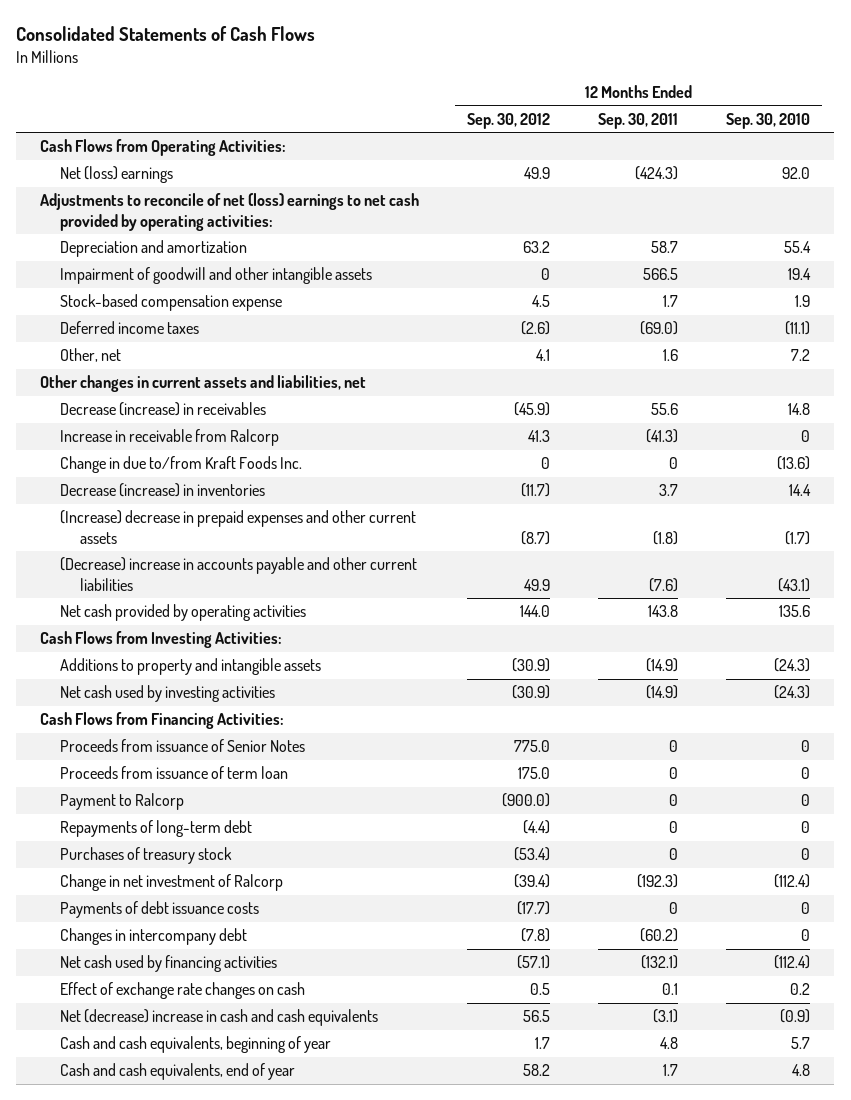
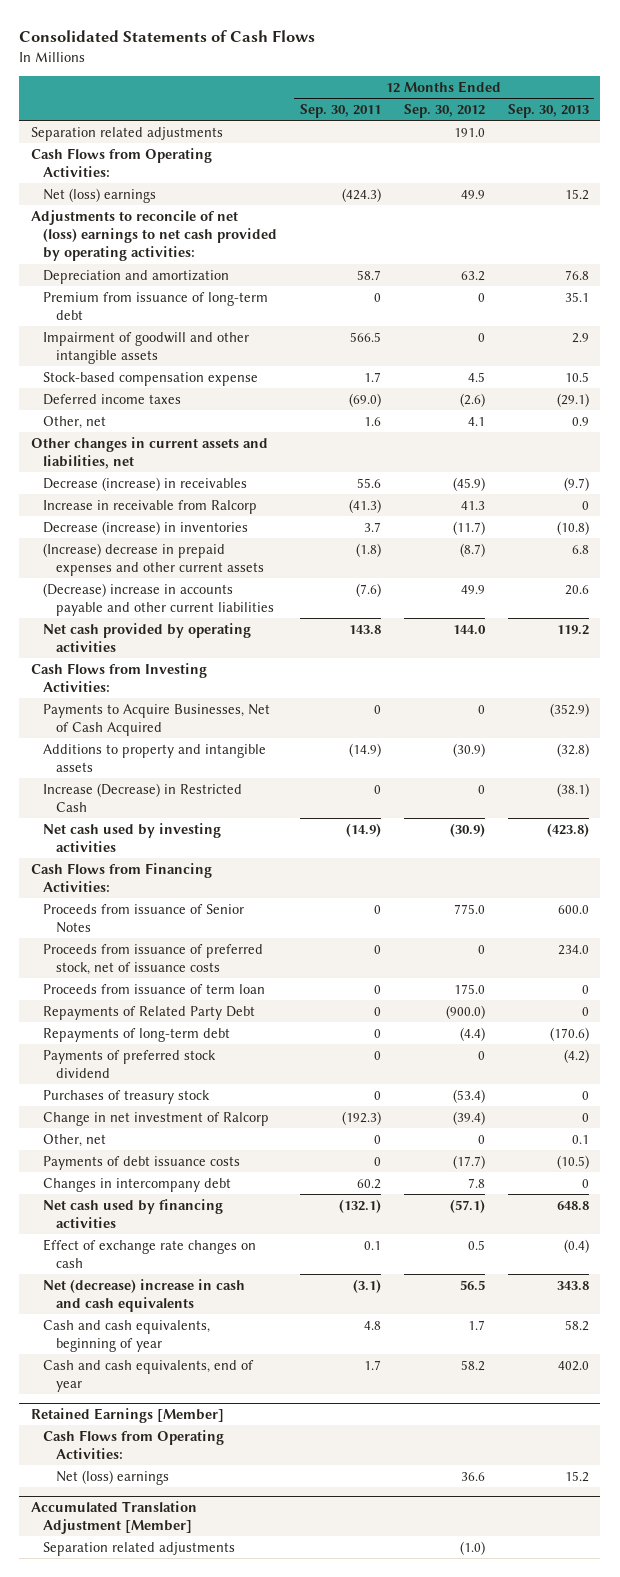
[726,112,811,129] Sep. 30, 2010 -> none
none -> [507,103,589,118] Sep. 30, 2013
none -> [30,126,223,141] Separation related adjustments
none -> [43,291,269,321] Premium from issuance of long-term debt
[60,456,303,474] Change in due to/from Kraft Foods Inc. -> none
none -> [43,703,271,737] Payments to Acquire Businesses, Net of Cash Acquired
none -> [43,782,243,813] Increase (Decrease) in Restricted Cash
none -> [43,943,264,976] Proceeds from issuance of preferred stock, net of issuance costs
[60,793,185,811] Payment to Ralcorp -> [43,1005,256,1020] Repayments of Related Party Debt
none -> [43,1049,217,1079] Payments of preferred stock dividend
none -> [43,1133,107,1147] Other, net
[521,928,551,943] (7.8) -> [467,1177,485,1188] 7.8
[640,928,679,943] (60.2) -> [357,1178,382,1189] 60.2
none -> [30,1407,224,1423] Retained Earnings [Member]
none -> [43,1429,225,1460] Cash Flows from Operating Activities:
none -> [56,1469,170,1485] Net (loss) earnings
none -> [30,1500,197,1535] Accumulated Translation Adjustment [Member]
none -> [43,1541,236,1556] Separation related adjustments

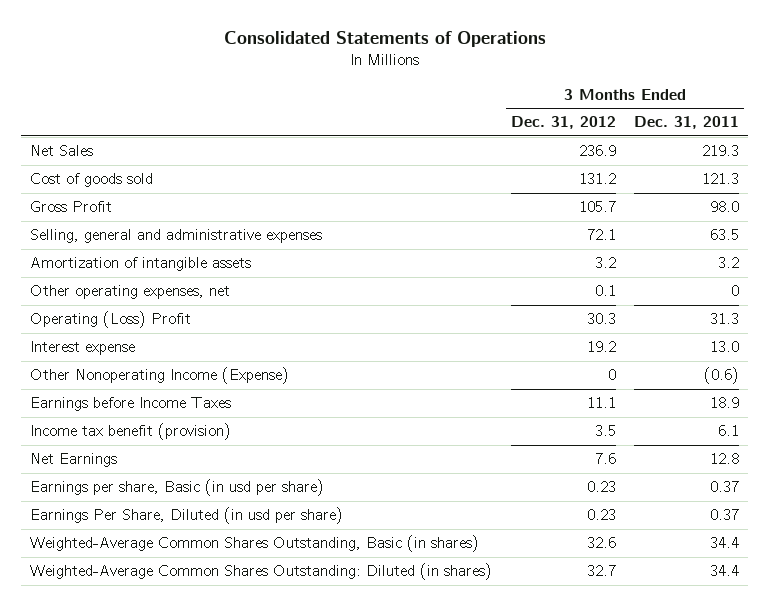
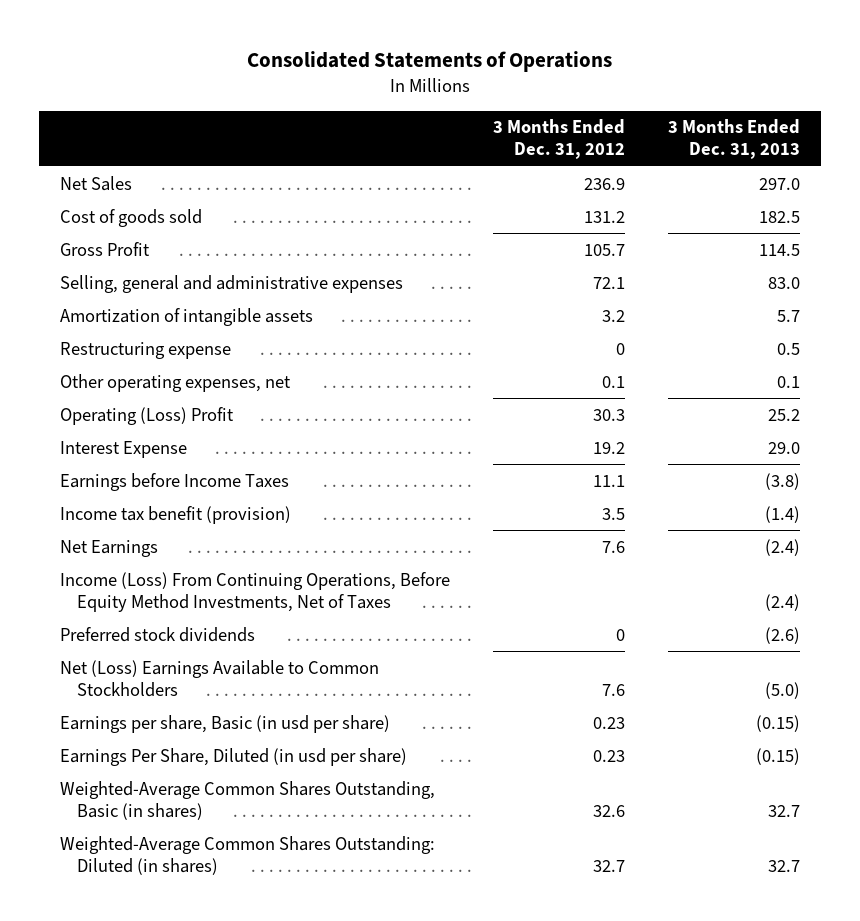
[634,116,740,130] Dec. 31, 2011 -> none
none -> [667,119,800,160] 3 Months Ended Dec. 31, 2013
none -> [60,341,232,359] Restructuring expense
[30,367,290,385] Other Nonoperating Income (Expense) -> none
[30,341,136,356] Interest expense -> [60,440,188,458] Interest Expense
none -> [60,571,451,612] Income (Loss) From Continuing Operations, Before Equity Method Investments, Net of Taxes
none -> [60,626,256,642] Preferred stock dividends
none -> [60,659,380,697] Net (Loss) Earnings Available to Common Stockholders

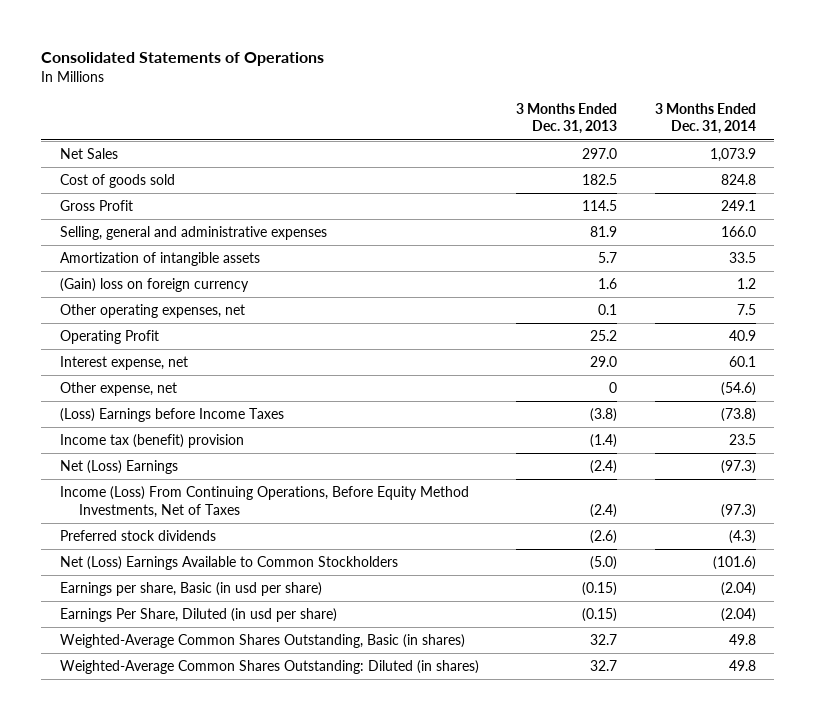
[493,119,626,160] 3 Months Ended Dec. 31, 2012 -> none
none -> [654,102,756,135] 3 Months Ended Dec. 31, 2014
[767,276,800,289] 83.0 -> [590,226,618,238] 81.9
[60,341,232,359] Restructuring expense -> none
none -> [59,278,249,293] (Gain) loss on foreign currency
[60,406,235,425] Operating (Loss) Profit -> [59,330,159,345] Operating Profit
[60,440,188,458] Interest Expense -> [59,356,188,371] Interest expense, net
none -> [59,382,177,397] Other expense, net
[60,472,290,491] Earnings before Income Taxes -> [59,408,284,423] (Loss) Earnings before Income Taxes
[60,505,292,524] Income tax benefit (provision) -> [59,434,244,449] Income tax (benefit) provision
[60,539,159,557] Net Earnings -> [59,460,178,475] Net (Loss) Earnings

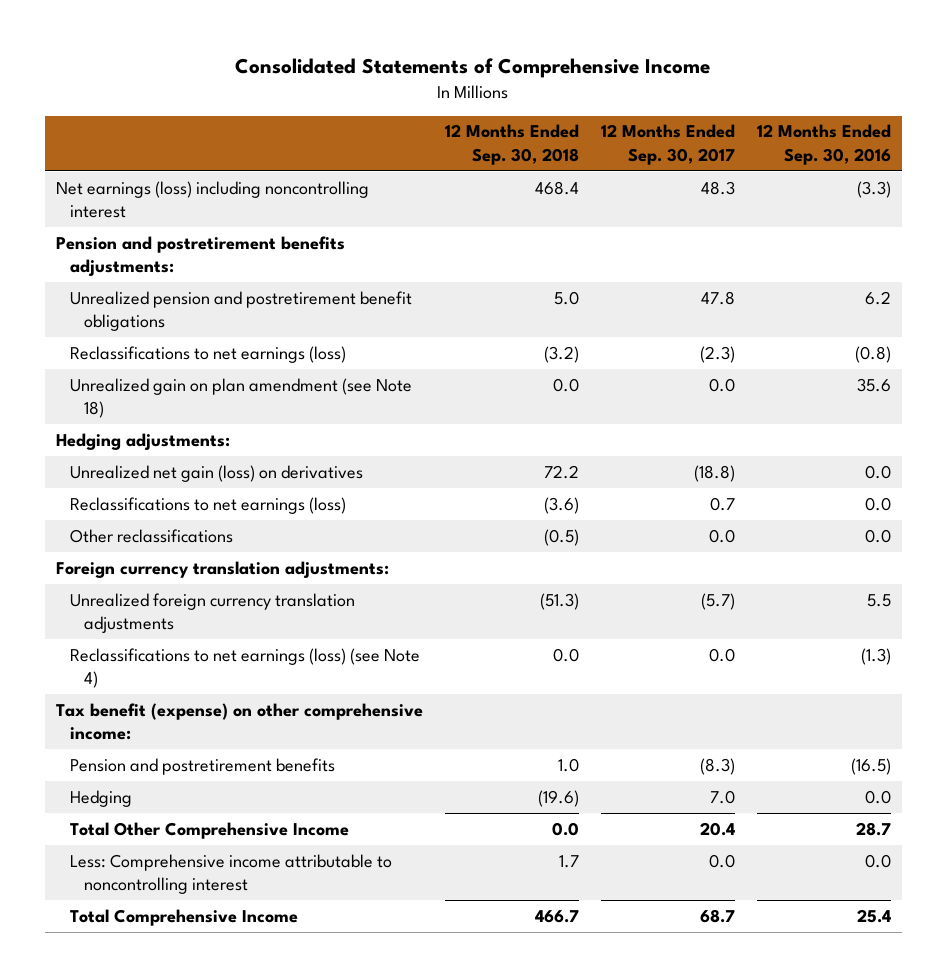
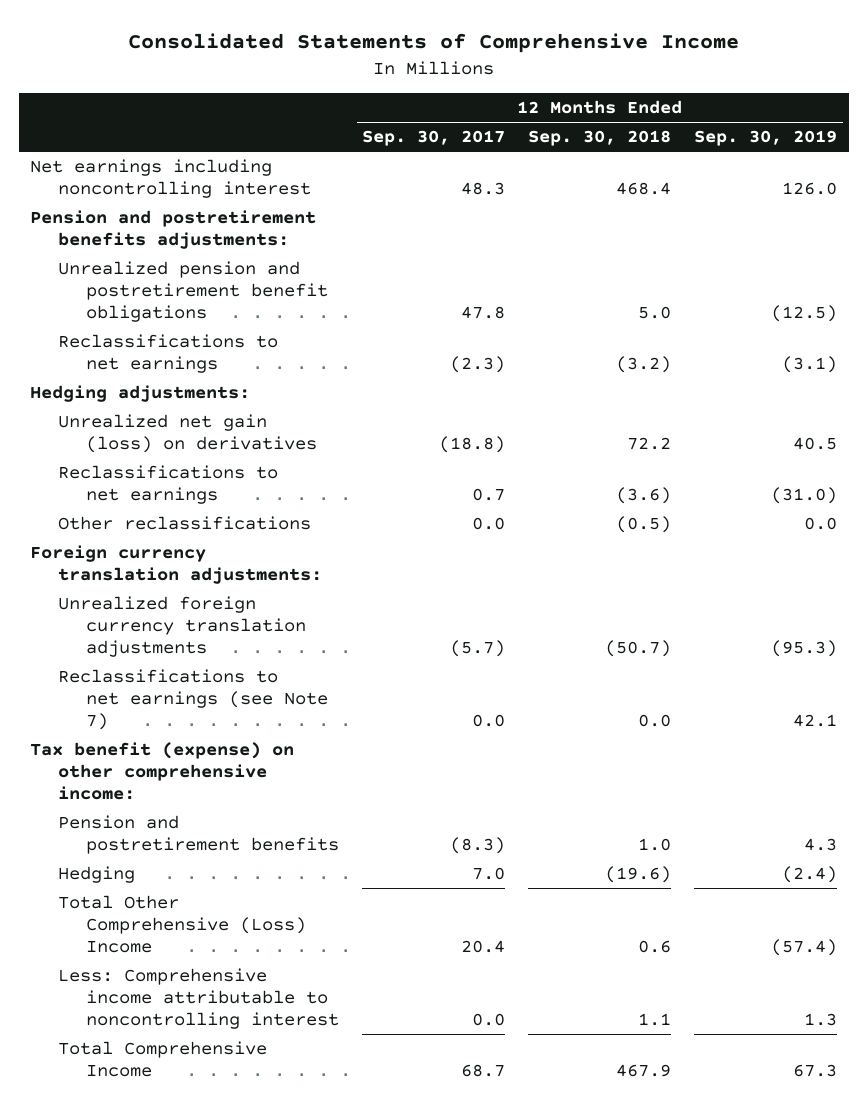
[756,124,891,165] 12 Months Ended Sep. 30, 2016 -> none
none -> [694,130,838,147] Sep. 30, 2019
[56,180,370,219] Net earnings (loss) including noncontrolling interest -> [30,159,312,199] Net earnings including noncontrolling interest
[69,377,412,419] Unrealized gain on plan amendment (see Note 18) -> none
[69,345,346,363] Reclassifications to net earnings (loss) -> [58,334,279,374] Reclassifications to net earnings
[69,496,346,514] Reclassifications to net earnings (loss) -> [58,465,279,505] Reclassifications to net earnings
[539,592,579,610] (51.3) -> [605,640,672,658] (50.7)
[69,647,420,689] Reclassifications to net earnings (loss) (see Note 4) -> [58,669,329,731] Reclassifications to net earnings (see Note 7)
[69,821,349,839] Total Other Comprehensive Income -> [58,895,307,954] Total Other Comprehensive (Loss) Income
[551,821,579,836] 0.0 -> [638,940,672,954] 0.6
[558,854,579,868] 1.7 -> [638,1013,672,1027] 1.1
[534,909,579,923] 466.7 -> [616,1064,672,1078] 467.9

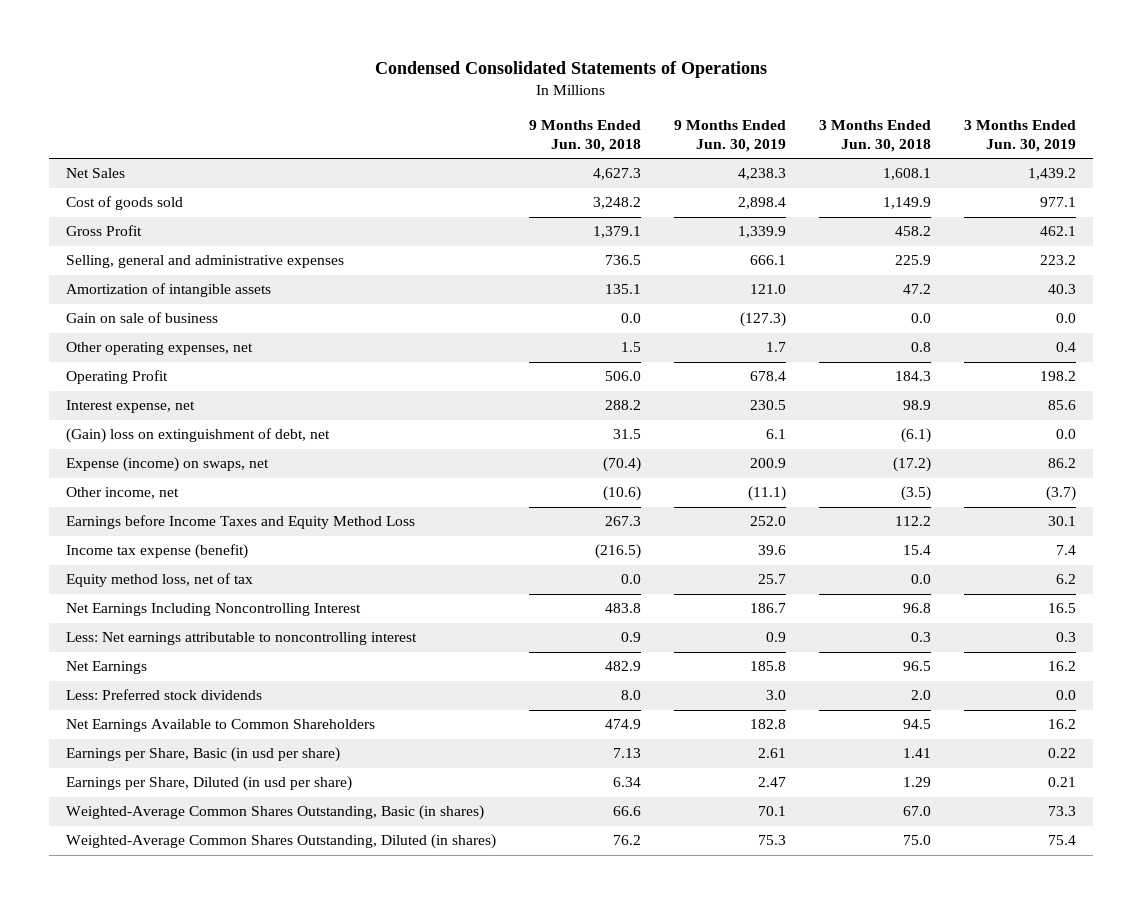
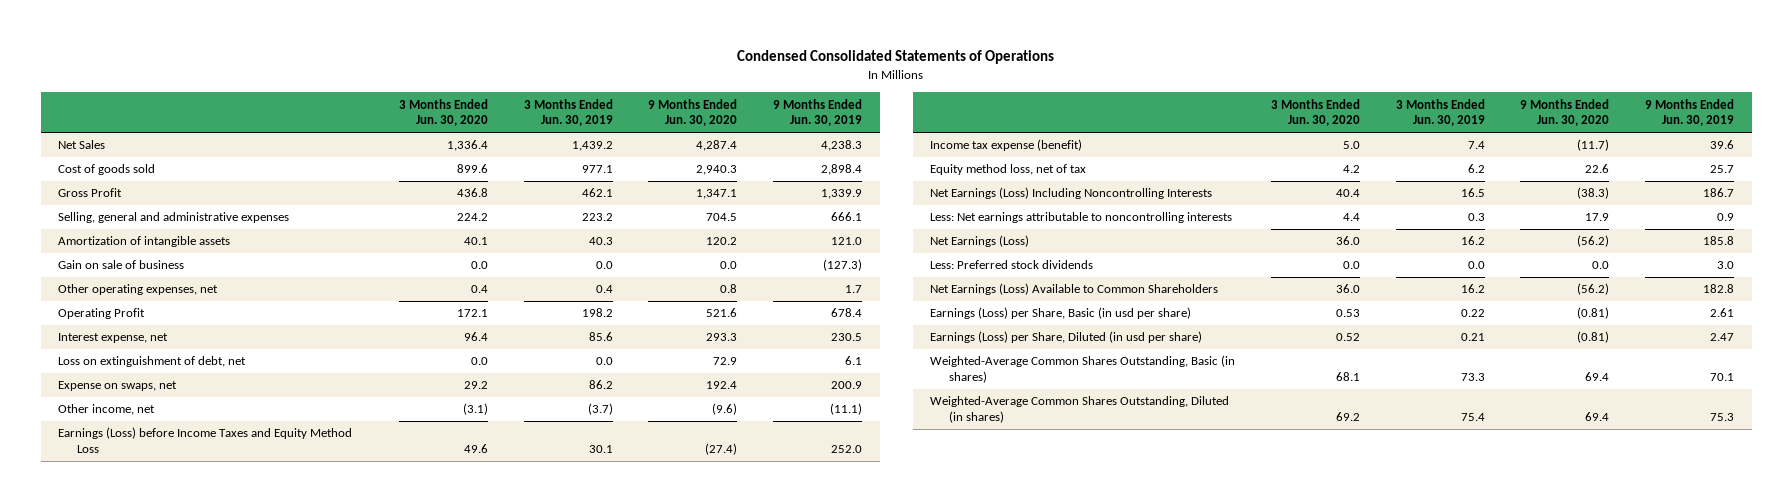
[529,119,642,152] 9 Months Ended Jun. 30, 2018 -> none
[819,119,932,152] 3 Months Ended Jun. 30, 2018 -> none
none -> [398,98,488,127] 3 Months Ended Jun. 30, 2020
none -> [648,98,738,127] 9 Months Ended Jun. 30, 2020
[66,428,331,444] (Gain) loss on extinguishment of debt, net -> [58,356,247,368] Loss on extinguishment of debt, net
[66,457,270,473] Expense (income) on swaps, net -> [58,381,178,392] Expense on swaps, net
[66,515,416,530] Earnings before Income Taxes and Equity Method Loss -> [58,427,353,454] Earnings (Loss) before Income Taxes and Equity Method Loss
[66,603,362,617] Net Earnings Including Noncontrolling Interest -> [930,187,1213,200] Net Earnings (Loss) Including Noncontrolling Interests
[66,632,418,646] Less: Net earnings attributable to noncontrolling interest -> [930,212,1233,224] Less: Net earnings attributable to noncontrolling interests
[66,661,148,675] Net Earnings -> [930,235,1030,248] Net Earnings (Loss)
[66,719,376,733] Net Earnings Available to Common Shareholders -> [930,283,1219,296] Net Earnings (Loss) Available to Common Shareholders
[66,747,341,763] Earnings per Share, Basic (in usd per share) -> [930,307,1192,320] Earnings (Loss) per Share, Basic (in usd per share)
[66,776,353,792] Earnings per Share, Diluted (in usd per share) -> [930,331,1203,344] Earnings (Loss) per Share, Diluted (in usd per share)

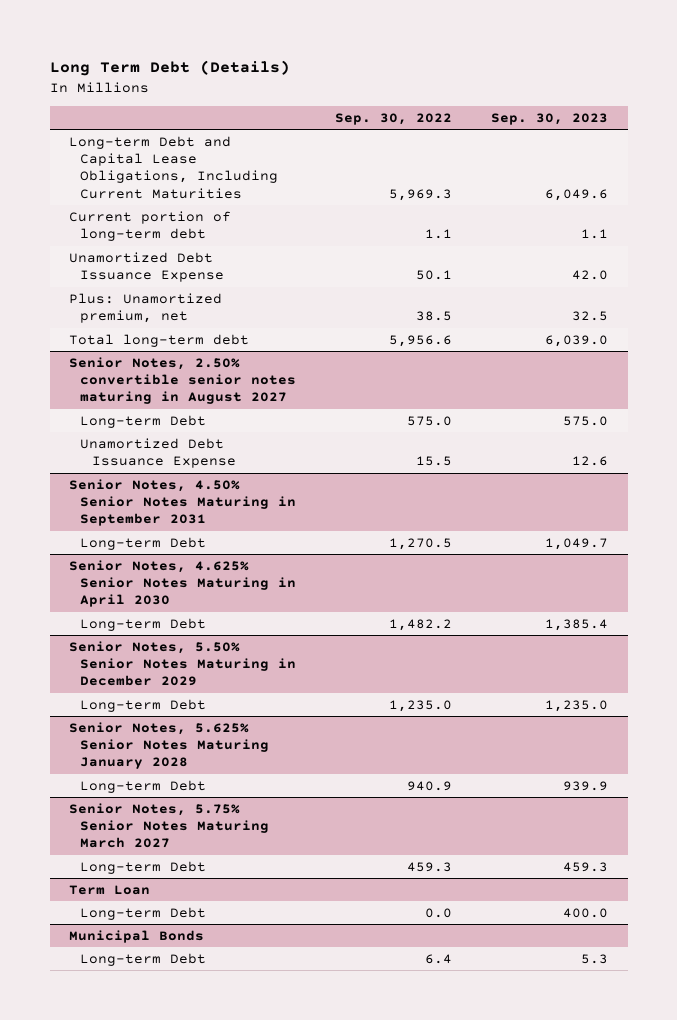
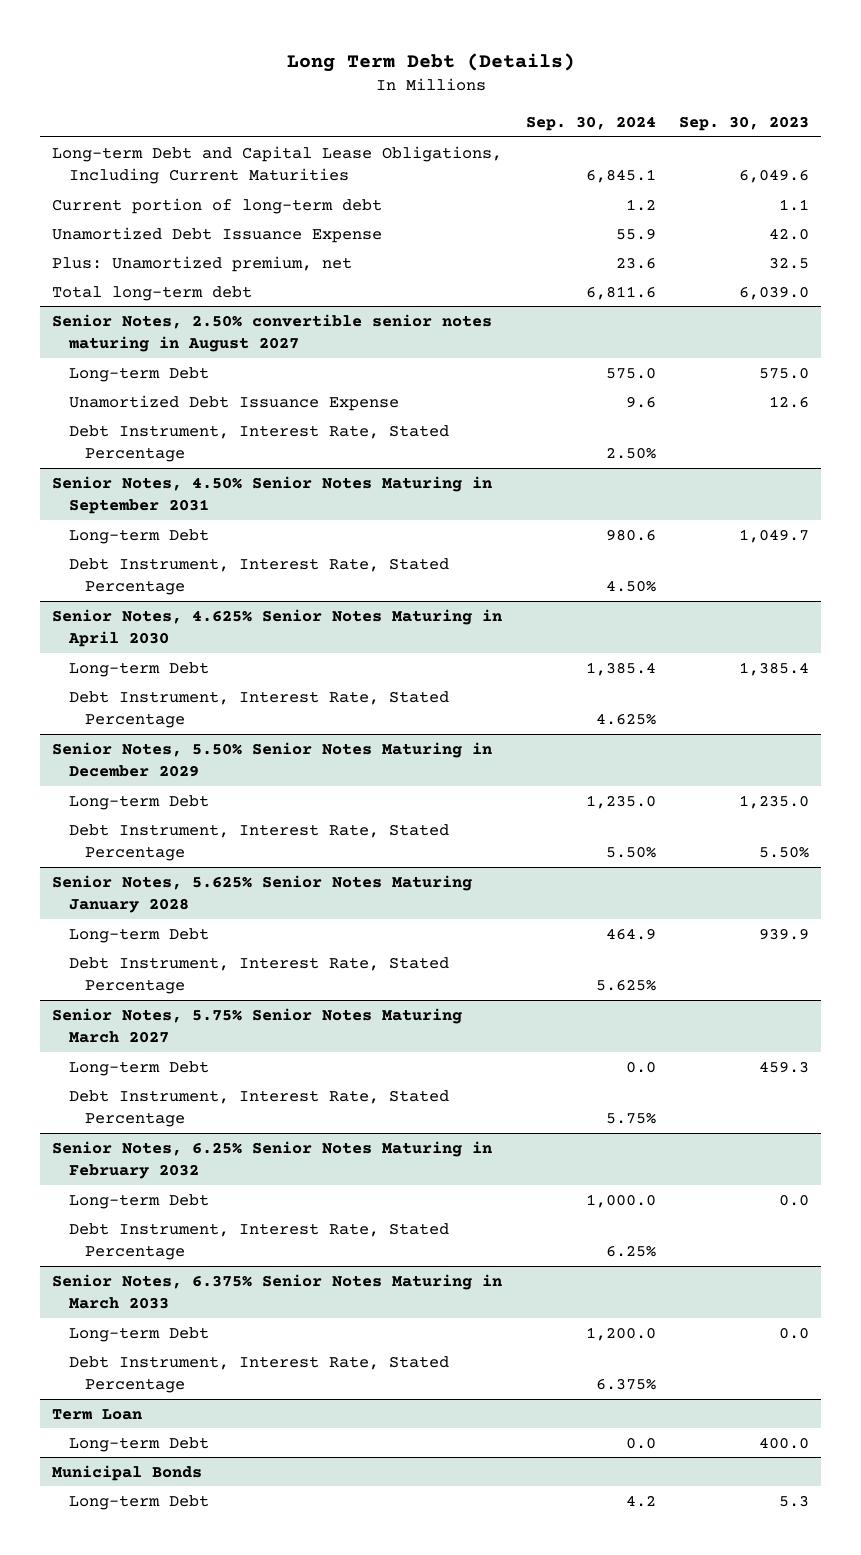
[335,113,453,126] Sep. 30, 2022 -> none
none -> [525,116,656,132] Sep. 30, 2024
none -> [68,424,449,462] Debt Instrument, Interest Rate, Stated Percentage
none -> [68,557,449,595] Debt Instrument, Interest Rate, Stated Percentage
none -> [68,690,449,728] Debt Instrument, Interest Rate, Stated Percentage
none -> [68,823,449,861] Debt Instrument, Interest Rate, Stated Percentage
none -> [68,956,449,994] Debt Instrument, Interest Rate, Stated Percentage
none -> [68,1089,449,1127] Debt Instrument, Interest Rate, Stated Percentage
none -> [51,1140,492,1179] Senior Notes, 6.25% Senior Notes Maturing in February 2032
none -> [68,1193,209,1209] Long-term Debt
none -> [68,1222,449,1260] Debt Instrument, Interest Rate, Stated Percentage
none -> [51,1273,502,1309] Senior Notes, 6.375% Senior Notes Maturing in March 2033
none -> [68,1326,209,1342] Long-term Debt
none -> [68,1355,449,1393] Debt Instrument, Interest Rate, Stated Percentage

